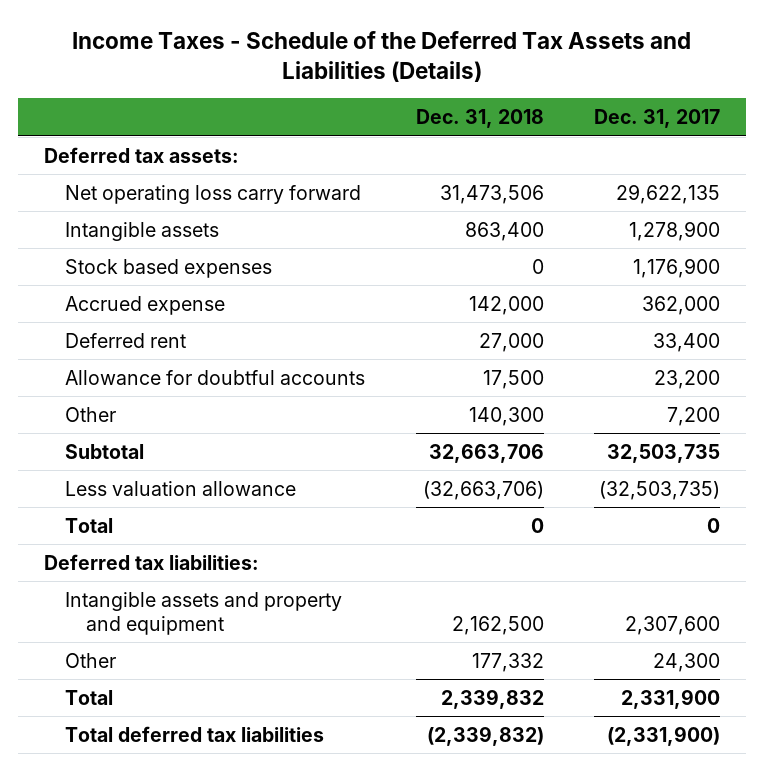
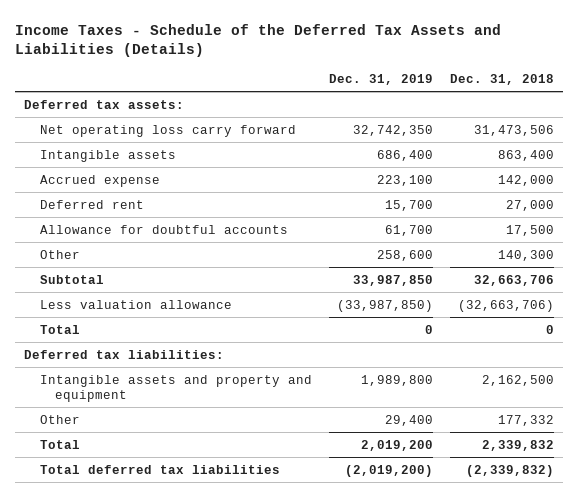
[594,109,721,129] Dec. 31, 2017 -> none
none -> [329,74,434,86] Dec. 31, 2019
[64,258,272,278] Stock based expenses -> none

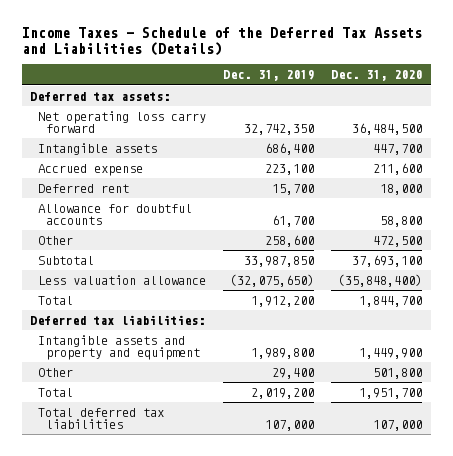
[450,74,555,86] Dec. 31, 2018 -> none
none -> [331,70,423,82] Dec. 31, 2020
[337,299,434,312] (33,987,850) -> [230,273,315,287] (32,075,650)
[425,324,434,334] 0 -> [251,295,315,307] 1,912,200
[345,464,434,477] (2,019,200) -> [265,420,315,432] 107,000

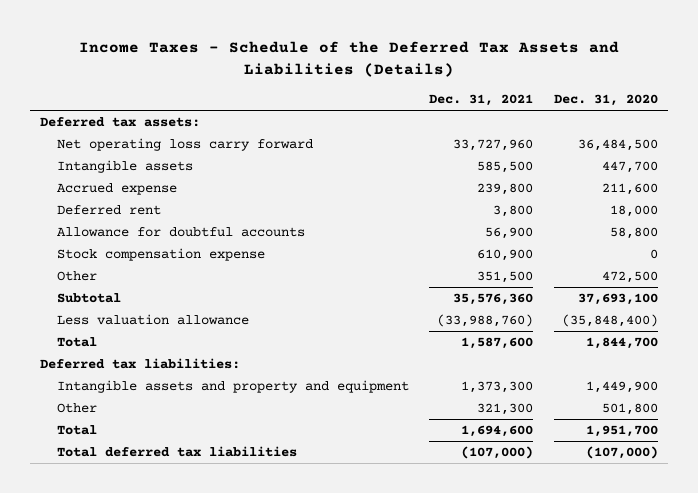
[223,70,315,82] Dec. 31, 2019 -> none
none -> [429,93,534,106] Dec. 31, 2021
none -> [56,248,265,262] Stock compensation expense
[373,420,423,432] 107,000 -> [585,446,658,460] (107,000)

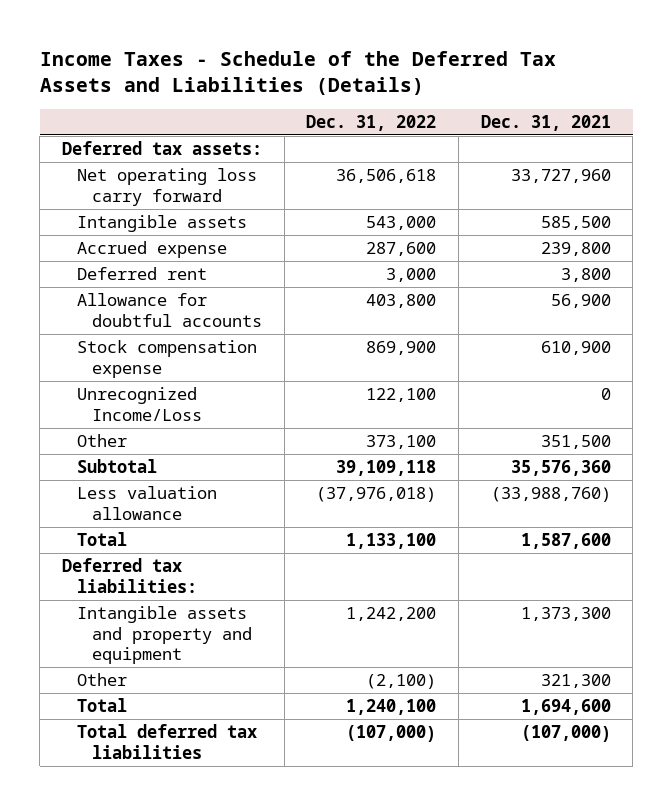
[553,93,658,106] Dec. 31, 2020 -> none
none -> [306,114,437,131] Dec. 31, 2022
none -> [76,387,203,421] Unrecognized Income/Loss

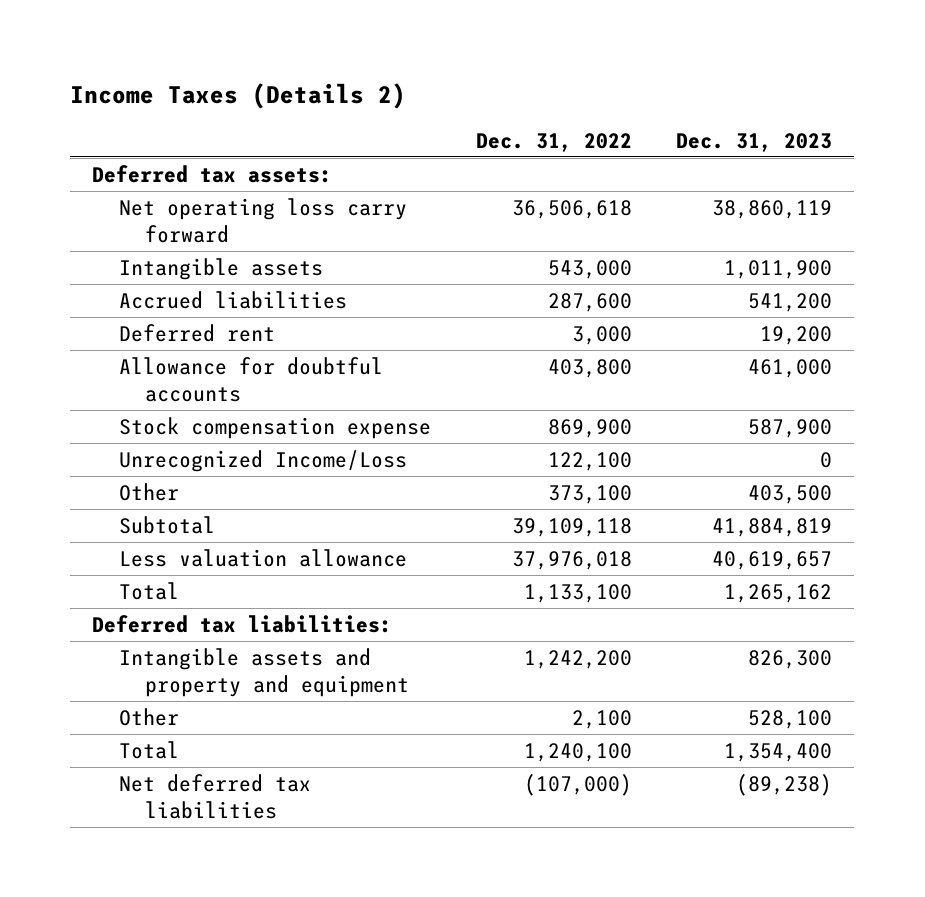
[39,50,556,95] Income Taxes - Schedule of the Deferred Tax Assets and Liabilities (Details) -> [70,82,407,109] Income Taxes (Details 2)
[480,114,611,131] Dec. 31, 2021 -> none
none -> [676,132,833,152] Dec. 31, 2023
[76,241,227,259] Accrued expense -> [118,290,347,309] Accrued liabilities
[316,487,437,503] (37,976,018) -> [511,550,632,570] 37,976,018
[366,674,437,690] (2,100) -> [571,709,632,729] 2,100
[76,724,257,759] Total deferred tax liabilities -> [118,773,311,820] Net deferred tax liabilities

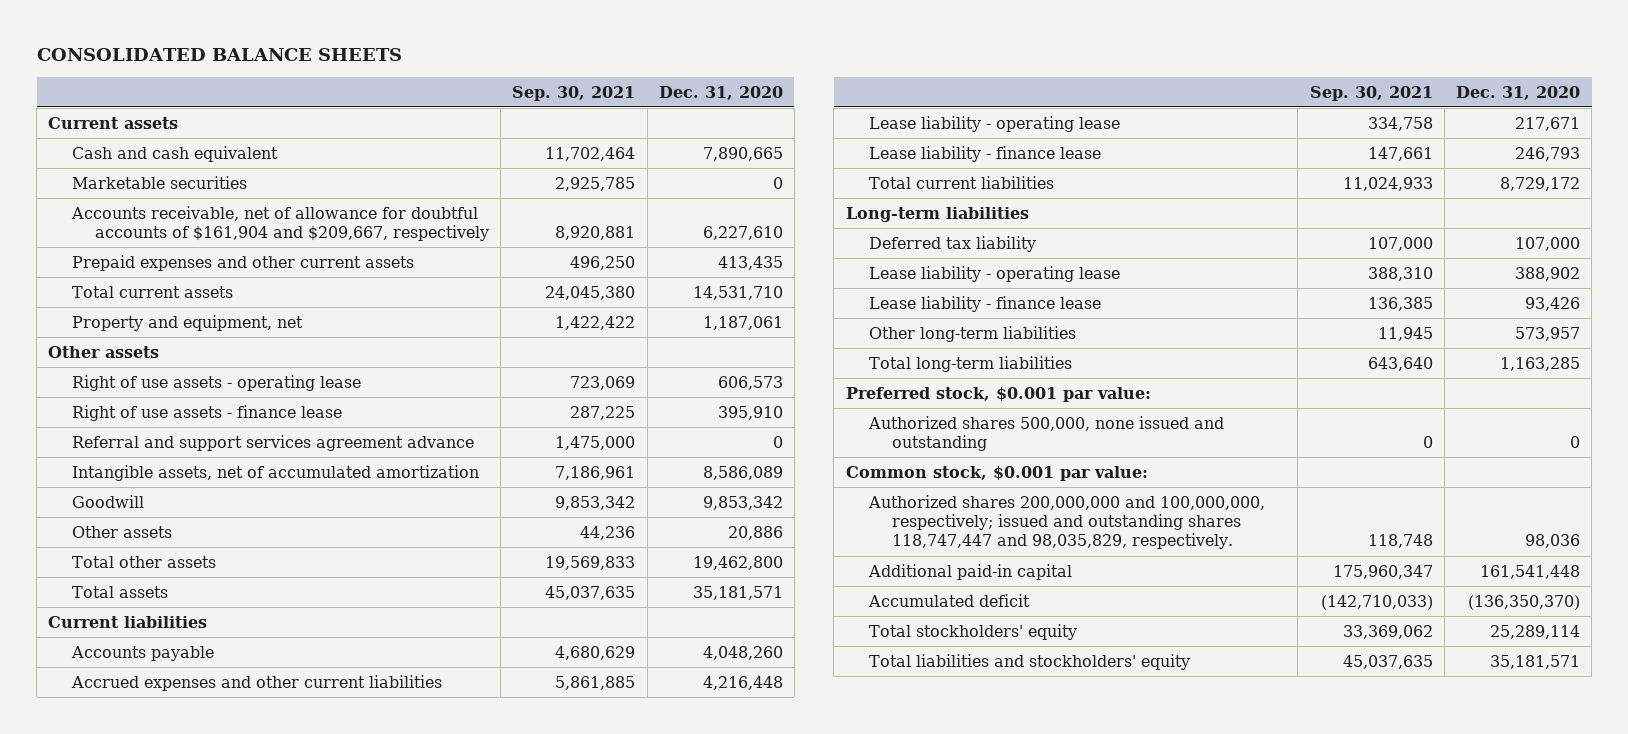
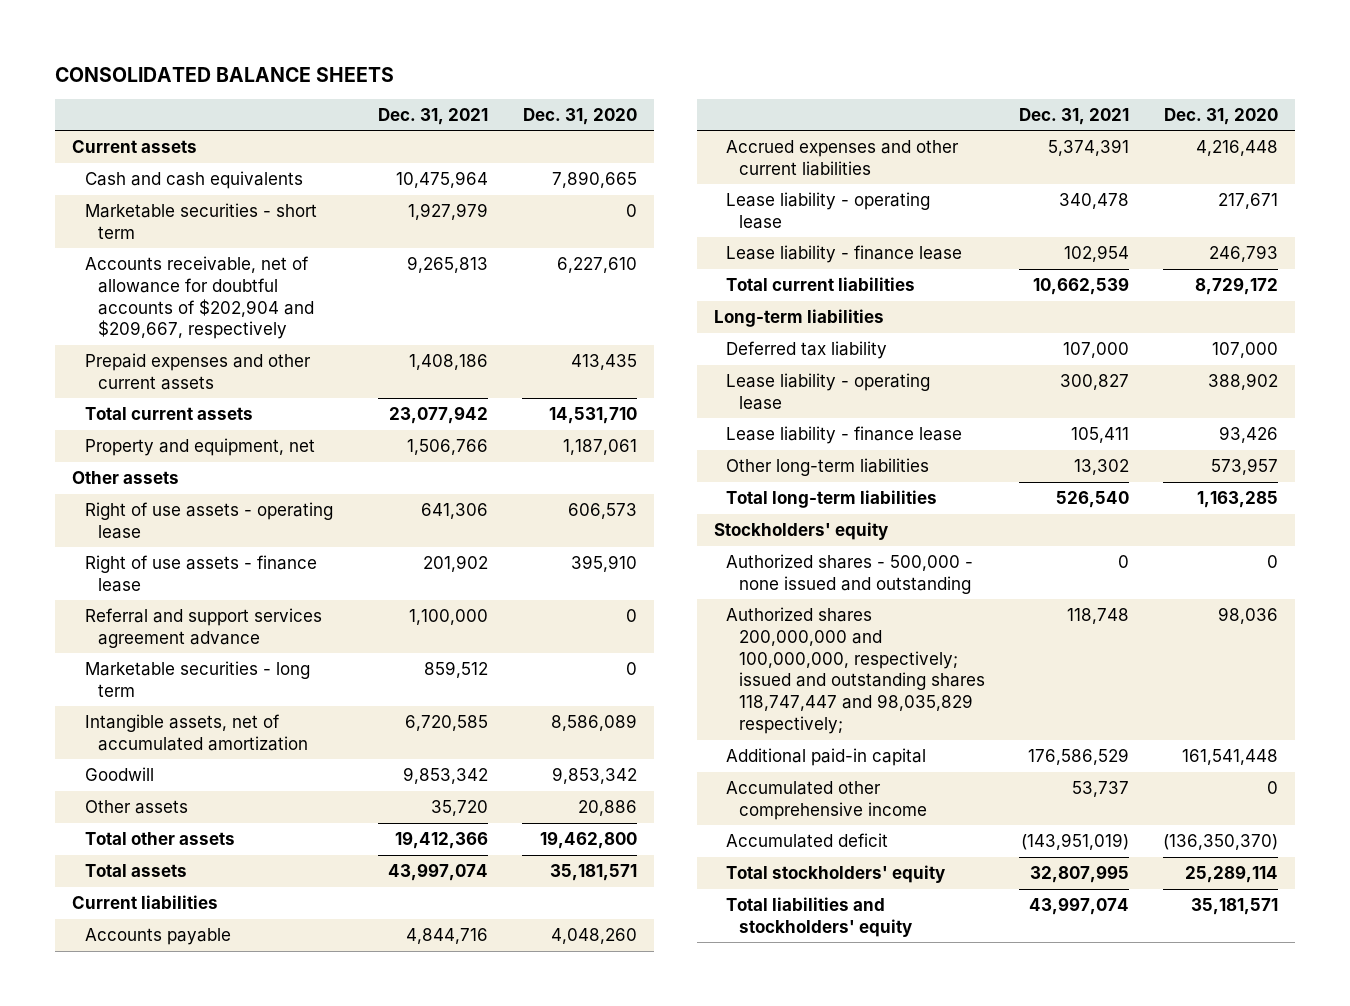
[512,85,636,101] Sep. 30, 2021 -> none
none -> [377,107,488,125] Dec. 31, 2021
[71,145,278,162] Cash and cash equivalent -> [84,171,303,190] Cash and cash equivalents
[71,175,247,189] Marketable securities -> [84,203,317,239] Marketable securities - short term
[70,205,489,242] Accounts receivable, net of allowance for doubtful accounts of $161,904 and $209,667, respectively -> [84,256,314,340] Accounts receivable, net of allowance for doubtful accounts of $202,904 and $209,667, respectively
none -> [84,661,310,697] Marketable securities - long term
[845,386,1151,402] Preferred stock, $0.001 par value: -> none
[845,465,1148,481] Common stock, $0.001 par value: -> none
none -> [713,522,888,541] Stockholders' equity
[867,415,1224,452] Authorized shares 500,000, none issued and outstanding -> [726,554,974,594] Authorized shares - 500,000 - none issued and outstanding
[867,494,1265,550] Authorized shares 200,000,000 and 100,000,000, respectively; issued and outstanding shares 118,747,447 and 98,035,829, respectively. -> [726,607,986,734] Authorized shares 200,000,000 and 100,000,000, respectively; issued and outstanding shares 118,747,447 and 98,035,829 respectively;
none -> [726,781,928,820] Accumulated other comprehensive income

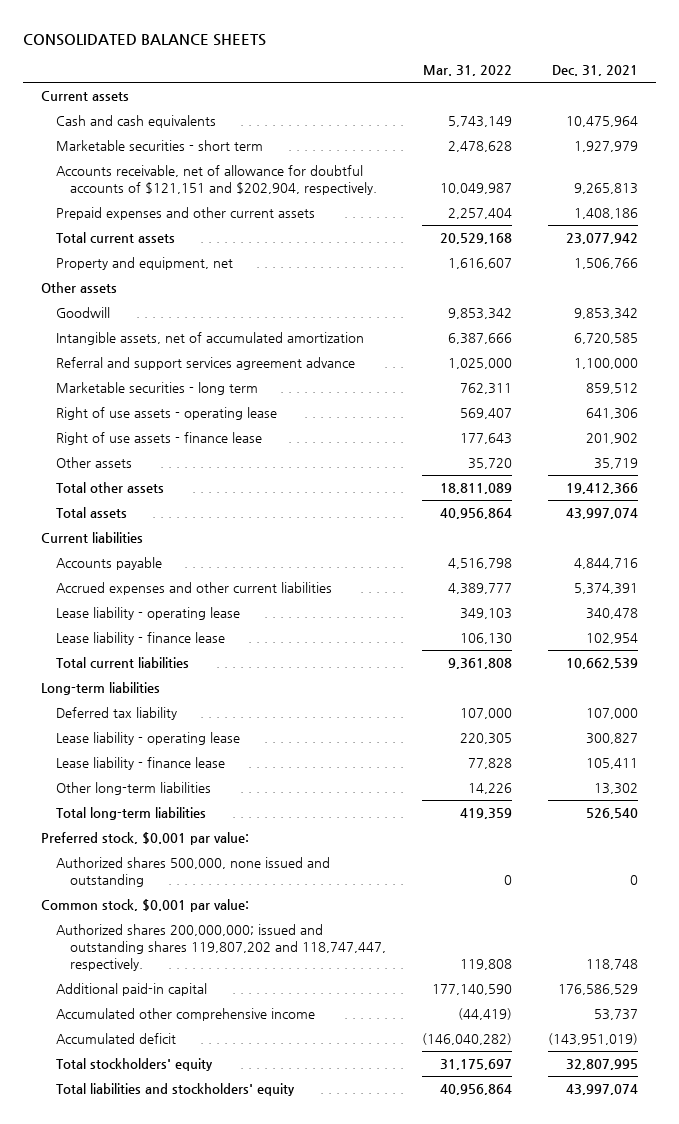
[522,107,637,125] Dec. 31, 2020 -> none
none -> [422,65,512,77] Mar. 31, 2022
[84,256,314,340] Accounts receivable, net of allowance for doubtful accounts of $202,904 and $209,667, respectively -> [55,165,377,195] Accounts receivable, net of allowance for doubtful accounts of $121,151 and $202,904, respectively.
[84,767,154,782] Goodwill -> [55,307,110,319] Goodwill
[84,714,308,751] Intangible assets, net of accumulated amortization -> [55,332,364,346] Intangible assets, net of accumulated amortization
[84,502,333,539] Right of use assets - operating lease -> [55,407,277,421] Right of use assets - operating lease
[84,555,317,592] Right of use assets - finance lease -> [55,432,262,446] Right of use assets - finance lease
[430,800,488,817] 35,720 -> [593,458,638,470] 35,719
[713,522,888,541] Stockholders' equity -> none
none -> [41,832,250,846] Preferred stock, $0.001 par value:
[726,554,974,594] Authorized shares - 500,000 - none issued and outstanding -> [55,857,330,887] Authorized shares 500,000, none issued and outstanding
none -> [41,899,250,913] Common stock, $0.001 par value:
[726,607,986,734] Authorized shares 200,000,000 and 100,000,000, respectively; issued and outstanding shares 118,747,447 and 98,035,829 respectively; -> [55,924,386,971] Authorized shares 200,000,000; issued and outstanding shares 119,807,202 and 118,747,447, respectively.

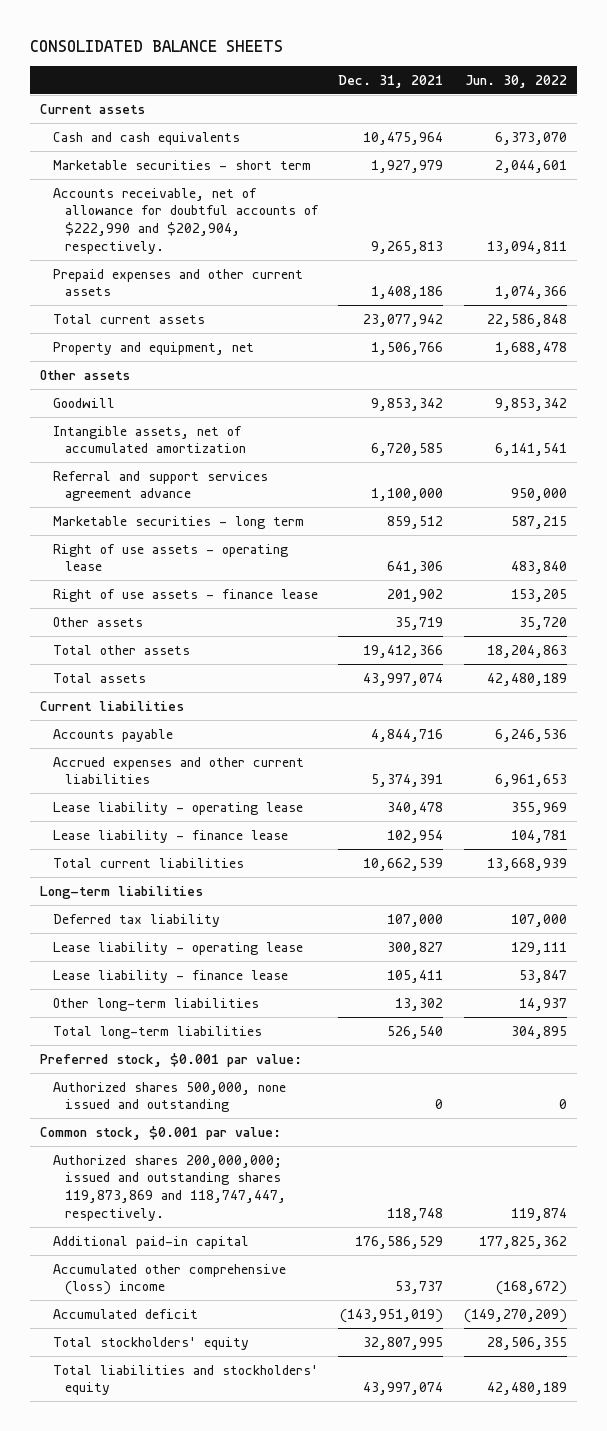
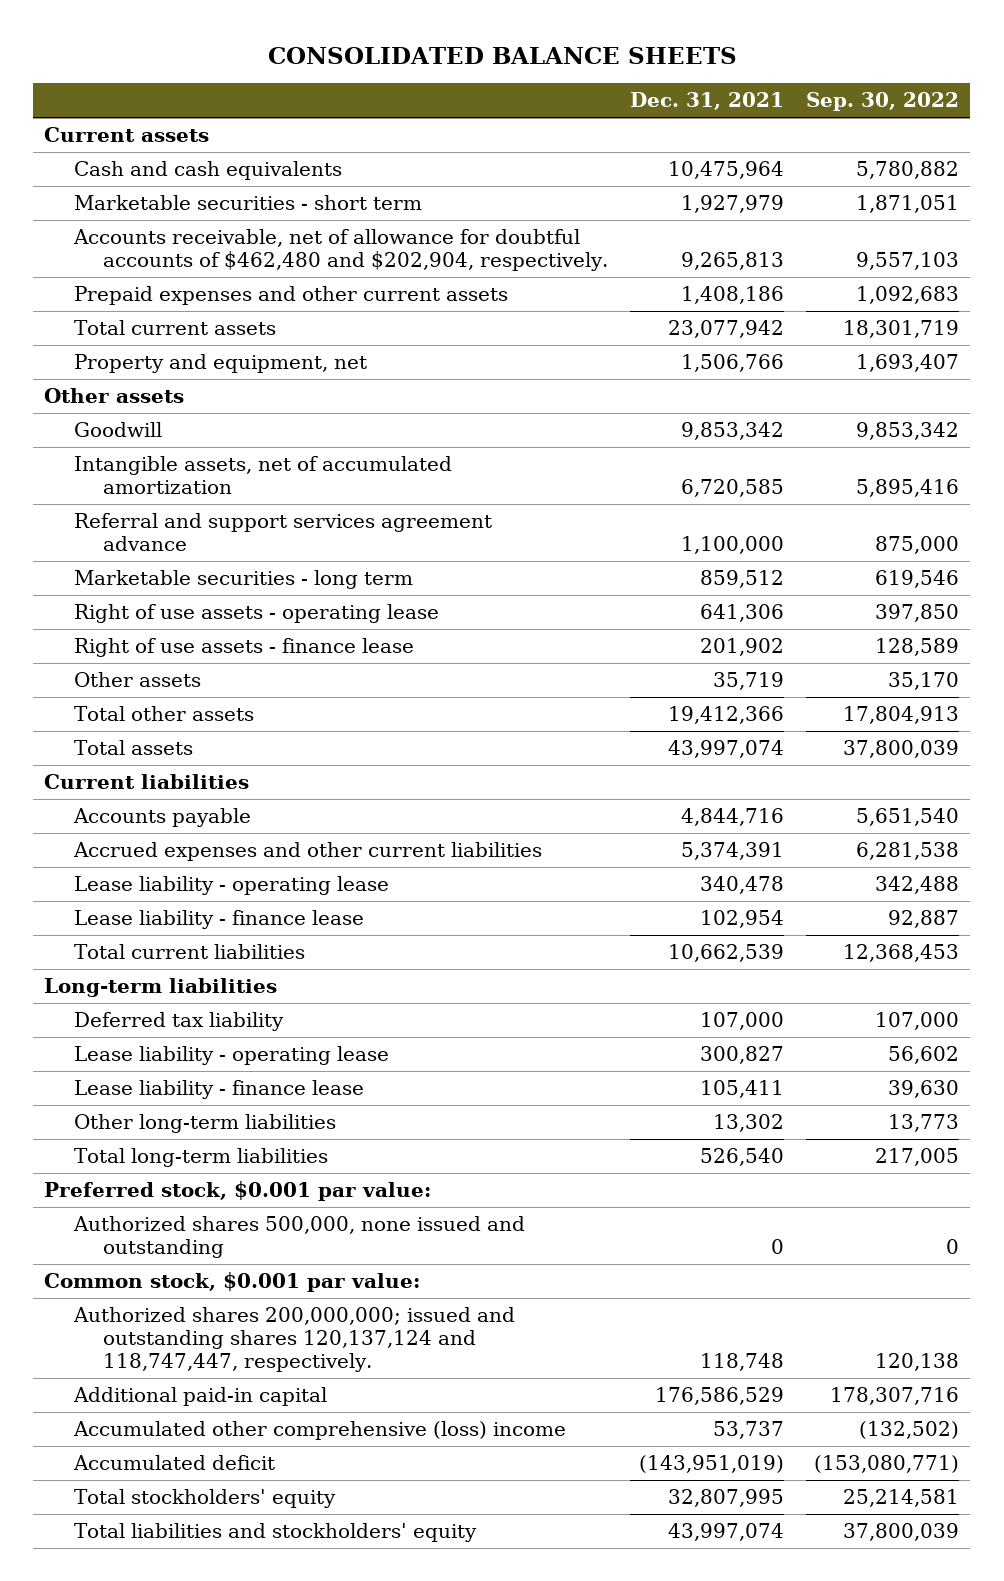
[464,74,567,88] Jun. 30, 2022 -> none
none -> [806,92,960,112] Sep. 30, 2022
[52,187,319,254] Accounts receivable, net of allowance for doubtful accounts of $222,990 and $202,904, respectively. -> [72,229,609,272] Accounts receivable, net of allowance for doubtful accounts of $462,480 and $202,904, respectively.
[52,1154,286,1221] Authorized shares 200,000,000; issued and outstanding shares 119,873,869 and 118,747,447, respectively. -> [72,1307,515,1373] Authorized shares 200,000,000; issued and outstanding shares 120,137,124 and 118,747,447, respectively.

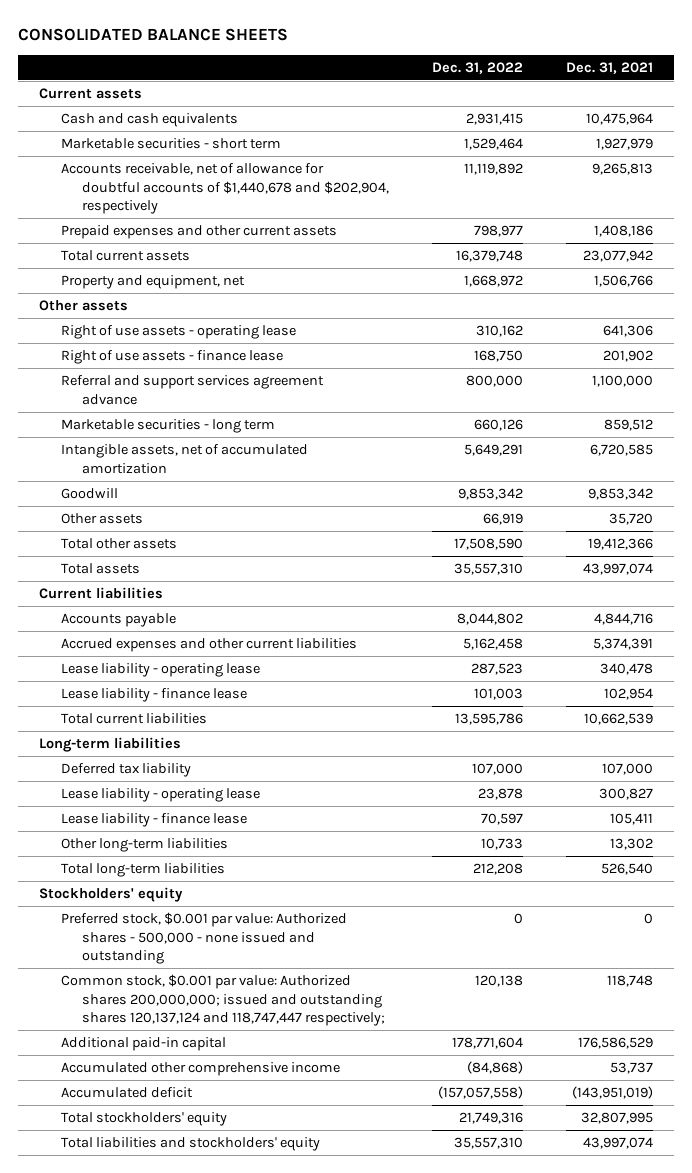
[806,92,960,112] Sep. 30, 2022 -> none
none -> [432,61,524,74] Dec. 31, 2022
[72,229,609,272] Accounts receivable, net of allowance for doubtful accounts of $462,480 and $202,904, respectively. -> [60,163,390,215] Accounts receivable, net of allowance for doubtful accounts of $1,440,678 and $202,904, respectively
[73,513,492,552] Referral and support services agreement advance -> [60,375,324,405] Referral and support services agreement advance
[73,570,413,590] Marketable securities - long term -> [60,419,275,434] Marketable securities - long term
[73,456,452,495] Intangible assets, net of accumulated amortization -> [60,444,308,474] Intangible assets, net of accumulated amortization
[73,422,162,438] Goodwill -> [60,488,118,500] Goodwill
[713,672,785,691] 35,719 -> [608,513,653,526] 35,720
[44,1181,432,1202] Preferred stock, $0.001 par value: -> none
[44,1272,421,1293] Common stock, $0.001 par value: -> none
none -> [38,887,183,903] Stockholders' equity
[72,1216,525,1259] Authorized shares 500,000, none issued and outstanding -> [60,912,347,965] Preferred stock, $0.001 par value: Authorized shares - 500,000 - none issued and outstanding
[72,1307,515,1373] Authorized shares 200,000,000; issued and outstanding shares 120,137,124 and 118,747,447, respectively. -> [60,974,386,1027] Common stock, $0.001 par value: Authorized shares 200,000,000; issued and outstanding shares 120,137,124 and 118,747,447 respectively;
[72,1421,566,1441] Accumulated other comprehensive (loss) income -> [60,1062,340,1077] Accumulated other comprehensive income

